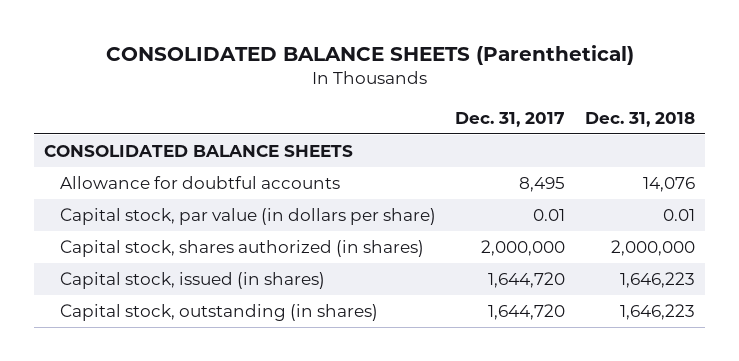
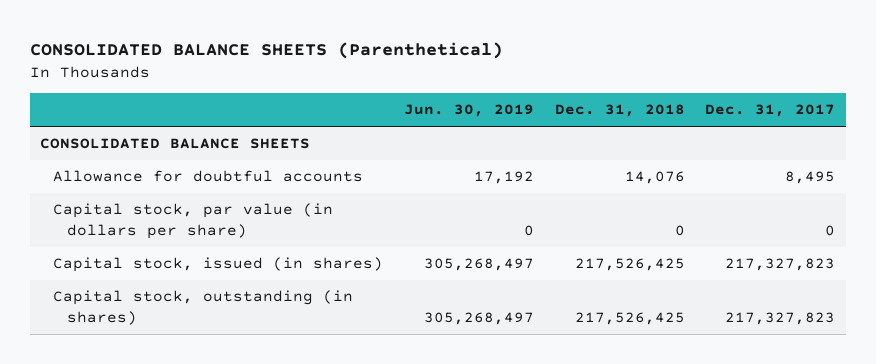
none -> [404,104,535,118] Jun. 30, 2019
[59,240,424,258] Capital stock, shares authorized (in shares) -> none
[533,209,566,222] 0.01 -> [825,225,836,237] 0
[662,209,695,222] 0.01 -> [674,225,685,237] 0
[488,272,566,289] 1,644,720 -> [725,258,836,272] 217,327,823
[619,272,695,289] 1,646,223 -> [574,258,685,272] 217,526,425
[488,304,566,321] 1,644,720 -> [725,312,836,326] 217,327,823
[619,304,695,321] 1,646,223 -> [574,312,685,326] 217,526,425

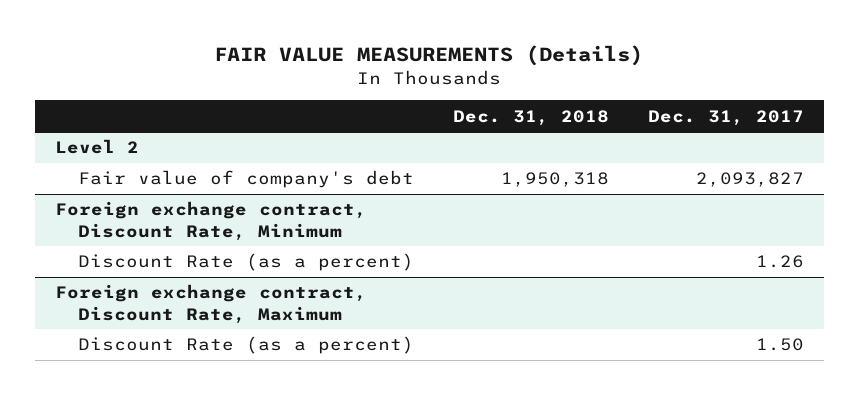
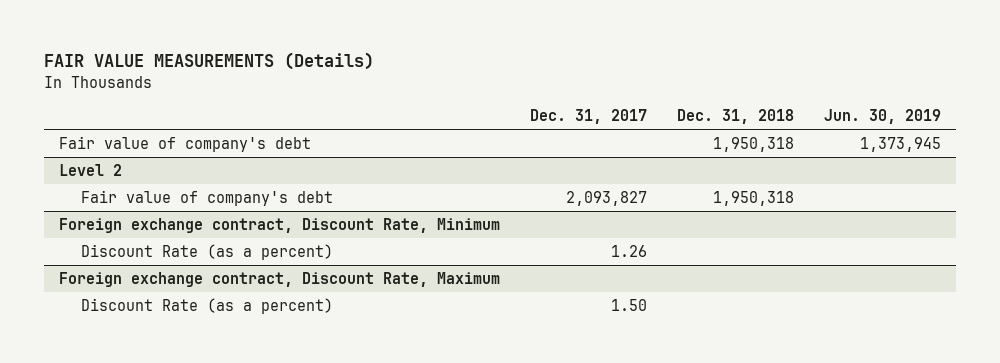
none -> [824,109,942,125] Jun. 30, 2019
none -> [59,135,312,152] Fair value of company's debt

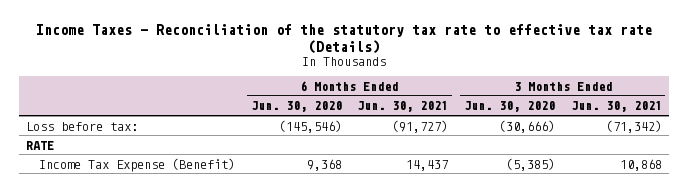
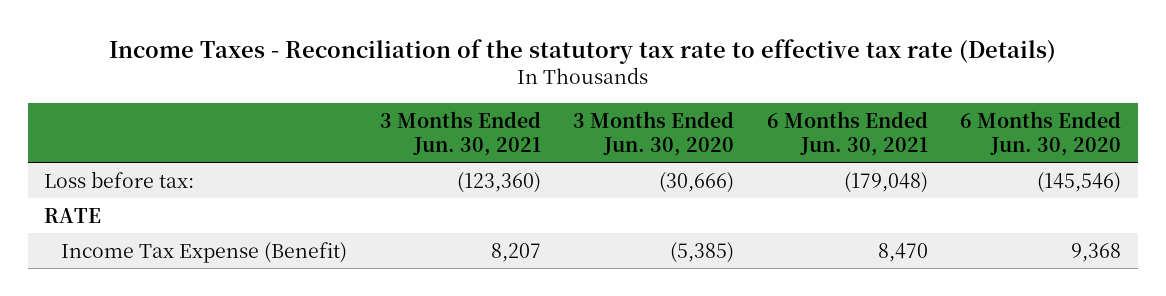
[392,119,449,133] (91,727) -> [843,171,928,193] (179,048)
[605,119,662,133] (71,342) -> [456,171,541,193] (123,360)
[406,159,449,171] 14,437 -> [877,242,928,262] 8,470
[619,158,662,171] 10,868 -> [490,242,541,262] 8,207

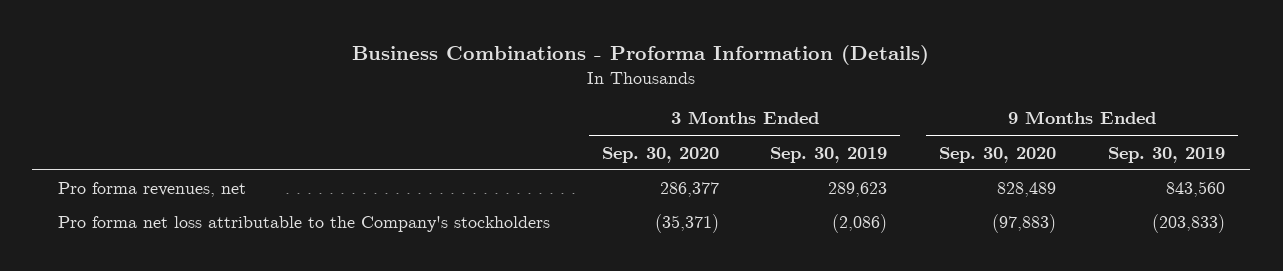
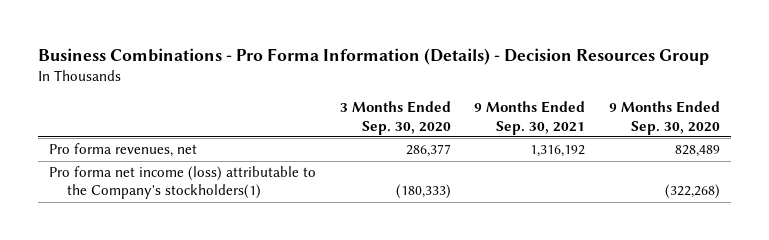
[352,44,930,65] Business Combinations - Proforma Information (Details) -> [37,47,709,65] Business Combinations - Pro Forma Information (Details) - Decision Resources Group
[770,146,888,163] Sep. 30, 2019 -> none
[1107,146,1225,163] Sep. 30, 2019 -> none
none -> [474,101,586,135] 9 Months Ended Sep. 30, 2021
[58,216,551,233] Pro forma net loss attributable to the Company's stockholders -> [49,166,317,200] Pro forma net income (loss) attributable to the Company's stockholders(1)
[654,214,719,234] (35,371) -> [395,184,451,200] (180,333)
[992,214,1057,234] (97,883) -> [664,184,720,200] (322,268)

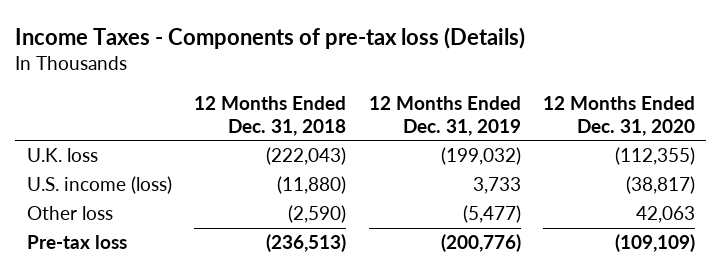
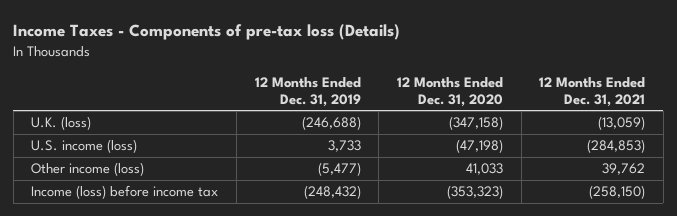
[194,95,347,136] 12 Months Ended Dec. 31, 2018 -> none
none -> [539,76,646,107] 12 Months Ended Dec. 31, 2021
[26,235,127,250] Pre-tax loss -> none
[26,148,98,163] U.K. loss -> [31,116,92,131] U.K. (loss)
[440,147,521,166] (199,032) -> [301,116,361,131] (246,688)
[615,147,696,166] (112,355) -> [448,116,503,131] (347,158)
[626,176,696,195] (38,817) -> [455,139,503,154] (47,198)
[26,206,113,221] Other loss -> [31,162,145,177] Other income (loss)
[636,206,696,224] 42,063 -> [465,163,503,176] 41,033
none -> [31,185,219,200] Income (loss) before income tax

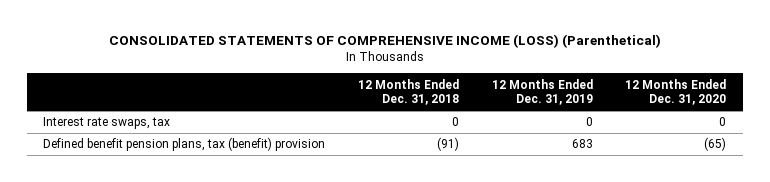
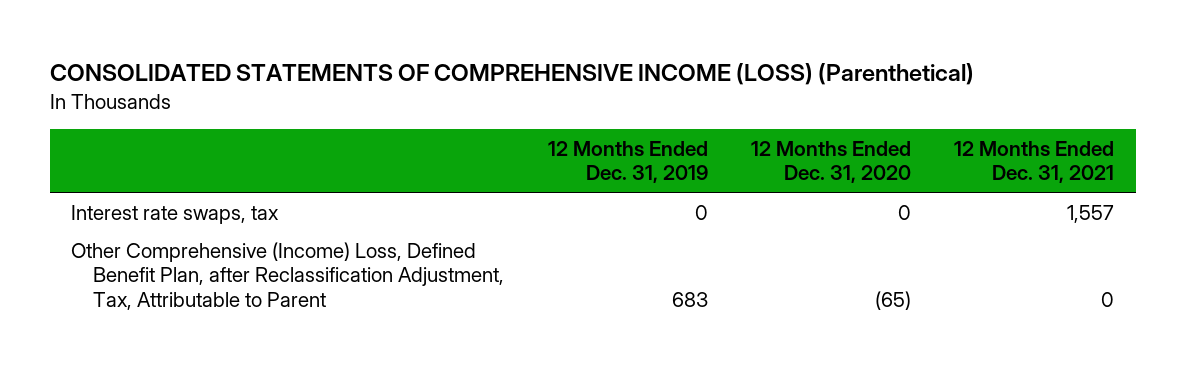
[358,78,460,106] 12 Months Ended Dec. 31, 2018 -> none
none -> [954,140,1115,184] 12 Months Ended Dec. 31, 2021
[43,137,326,152] Defined benefit pension plans, tax (benefit) provision -> [71,241,505,310] Other Comprehensive (Income) Loss, Defined Benefit Plan, after Reclassification Adjustment, Tax, Attributable to Parent

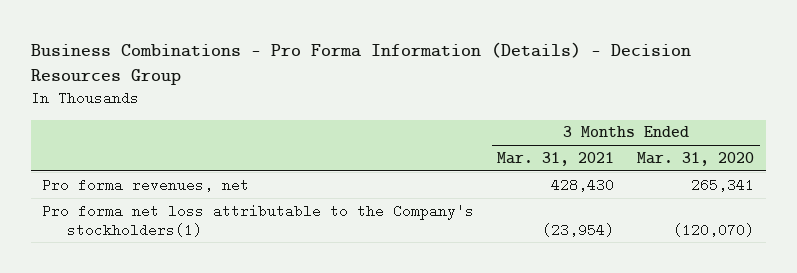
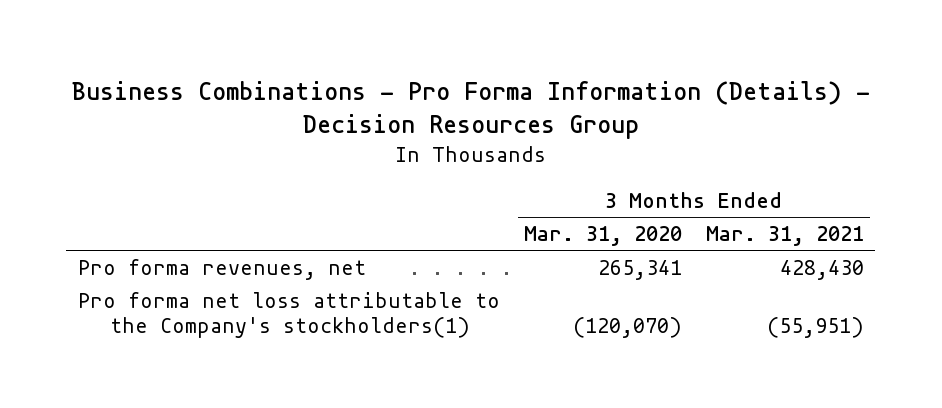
[542,222,615,237] (23,954) -> [766,317,864,339] (55,951)

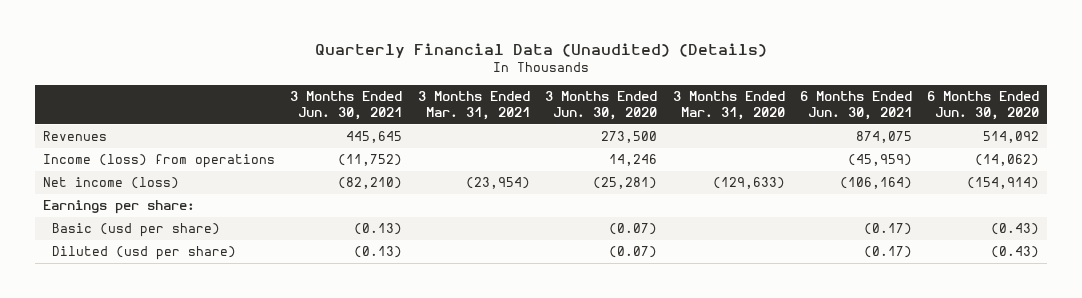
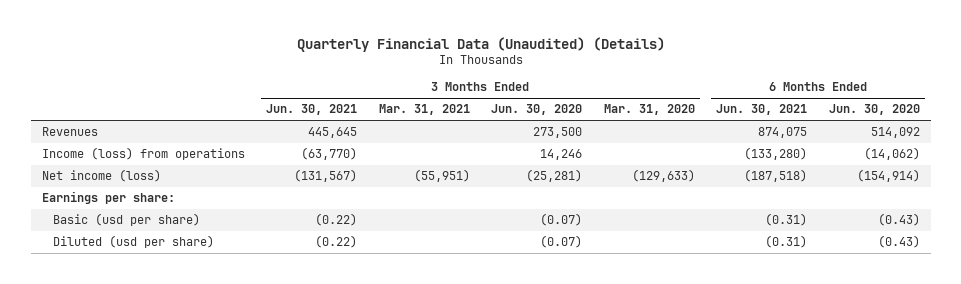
[338,154,403,167] (11,752) -> [301,147,358,161] (63,770)
[848,154,913,167] (45,959) -> [744,147,808,161] (133,280)
[338,177,403,190] (82,210) -> [294,169,358,183] (131,567)
[465,177,530,190] (23,954) -> [413,169,470,183] (55,951)
[840,177,913,190] (106,164) -> [744,169,808,183] (187,518)
[354,223,403,236] (0.13) -> [315,213,358,227] (0.22)
[864,223,913,236] (0.17) -> [765,213,808,227] (0.31)
[354,246,403,259] (0.13) -> [315,235,358,249] (0.22)
[864,246,913,259] (0.17) -> [765,235,808,249] (0.31)

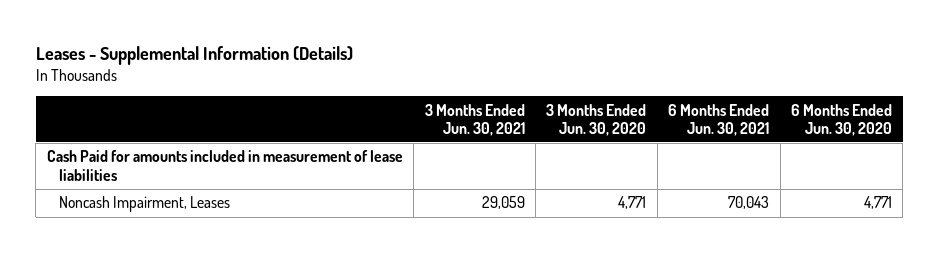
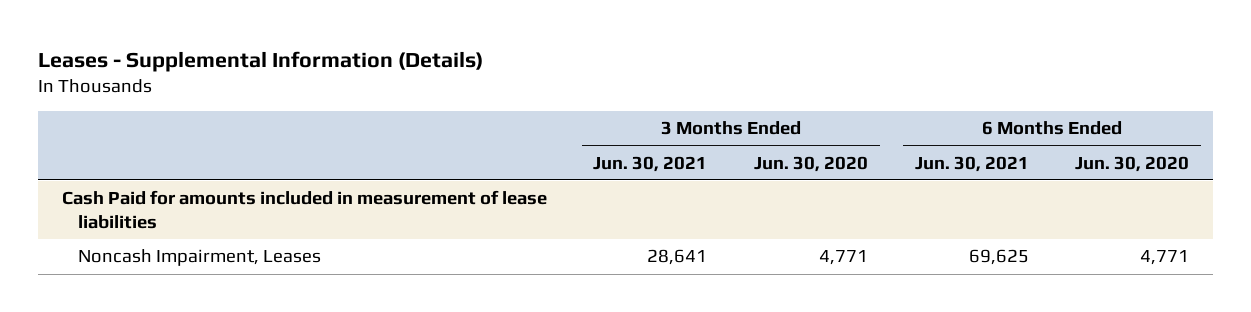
[481,196,525,210] 29,059 -> [647,249,708,266] 28,641
[728,196,770,210] 70,043 -> [968,249,1029,266] 69,625

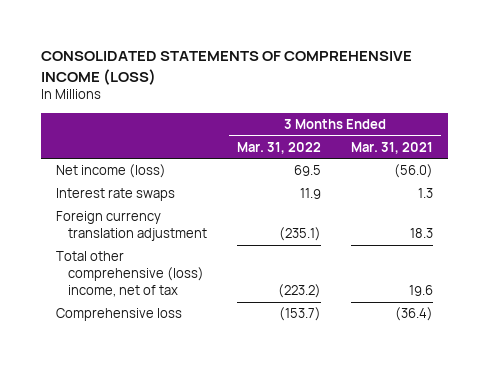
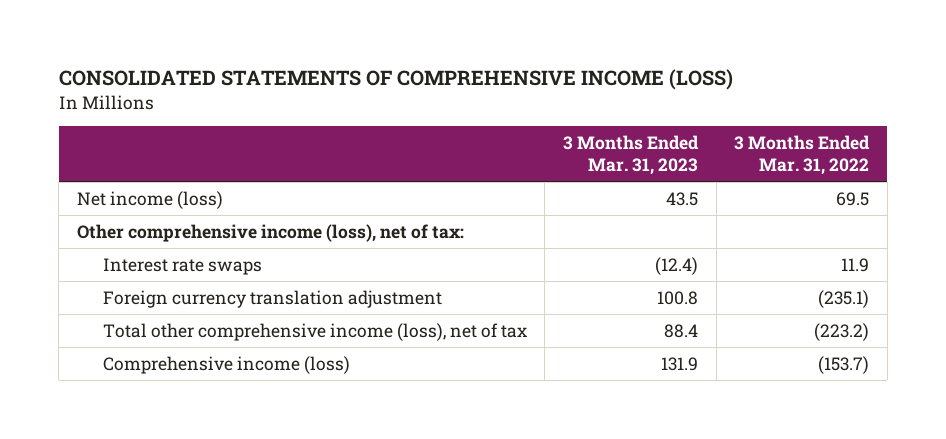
[351,141,434,154] Mar. 31, 2021 -> none
none -> [563,134,700,175] 3 Months Ended Mar. 31, 2023
none -> [76,223,464,242] Other comprehensive income (loss), net of tax:
[55,251,204,297] Total other comprehensive (loss) income, net of tax -> [102,322,527,341] Total other comprehensive income (loss), net of tax
[55,308,182,322] Comprehensive loss -> [102,355,350,374] Comprehensive income (loss)

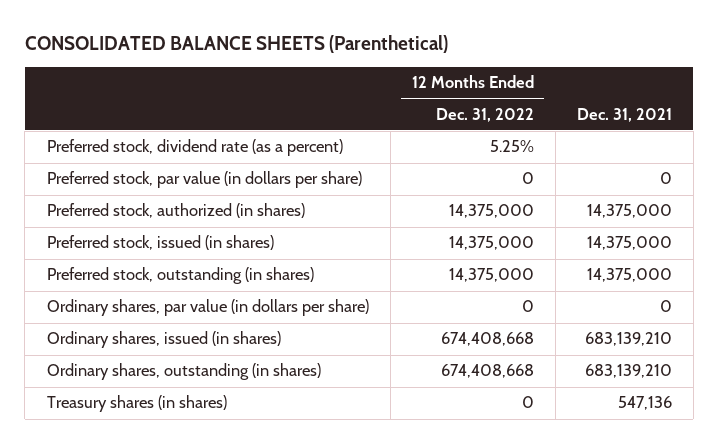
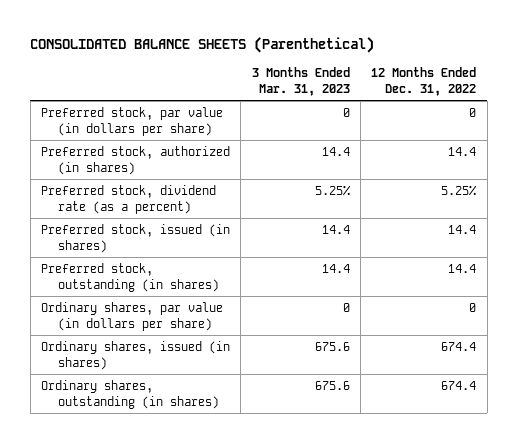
[576,107,672,122] Dec. 31, 2021 -> none
none -> [251,67,350,96] 3 Months Ended Mar. 31, 2023
[448,204,534,219] 14,375,000 -> [448,146,477,156] 14.4
[46,139,343,157] Preferred stock, dividend rate (as a percent) -> [41,184,217,214] Preferred stock, dividend rate (as a percent)
[448,236,534,251] 14,375,000 -> [448,224,477,234] 14.4
[448,268,534,283] 14,375,000 -> [448,263,477,273] 14.4
[46,395,227,413] Treasury shares (in shares) -> none
[440,332,534,347] 674,408,668 -> [441,341,477,351] 674.4
[440,364,534,379] 674,408,668 -> [441,380,477,390] 674.4

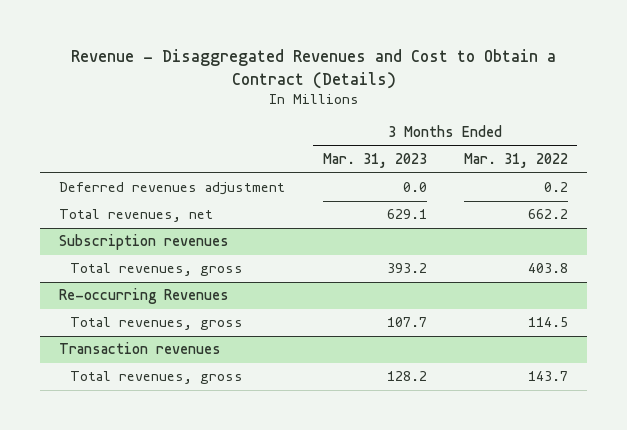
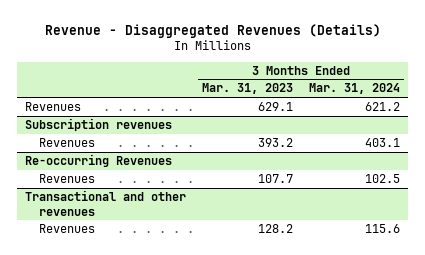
[70,49,556,89] Revenue - Disaggregated Revenues and Cost to Obtain a Contract (Details) -> [44,23,381,38] Revenue - Disaggregated Revenues (Details)
[464,152,569,168] Mar. 31, 2022 -> none
none -> [308,83,400,95] Mar. 31, 2024
[58,182,285,196] Deferred revenues adjustment -> none
[58,209,213,223] Total revenues, net -> [25,102,82,112] Revenues
[69,263,243,277] Total revenues, gross -> [39,138,96,148] Revenues
[69,317,243,331] Total revenues, gross -> [39,174,96,184] Revenues
[58,342,221,355] Transaction revenues -> [25,190,187,216] Transactional and other revenues
[69,371,243,385] Total revenues, gross -> [39,224,96,234] Revenues

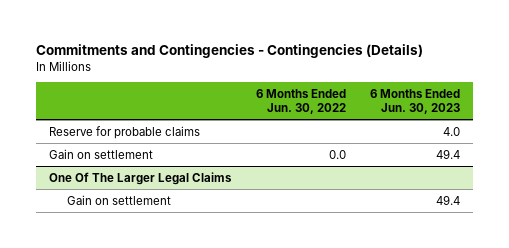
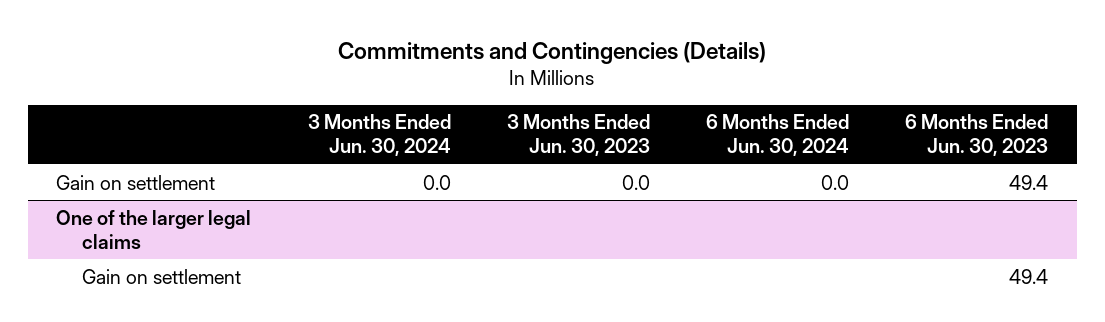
[36,43,424,58] Commitments and Contingencies - Contingencies (Details) -> [338,41,767,64] Commitments and Contingencies (Details)
[255,88,346,115] 6 Months Ended Jun. 30, 2022 -> none
none -> [307,114,451,157] 3 Months Ended Jun. 30, 2024
none -> [506,114,650,157] 3 Months Ended Jun. 30, 2023
none -> [706,114,850,157] 6 Months Ended Jun. 30, 2024
[48,125,200,139] Reserve for probable claims -> none
[48,171,232,185] One Of The Larger Legal Claims -> [56,209,252,249] One of the larger legal claims

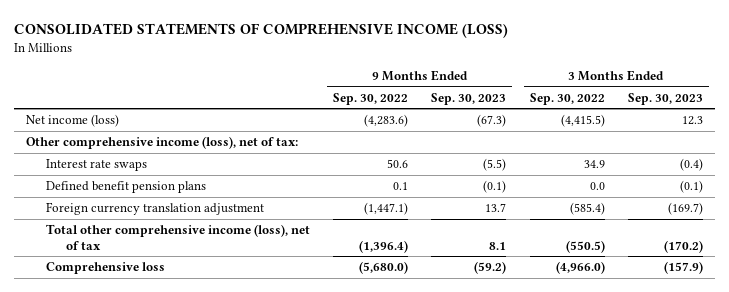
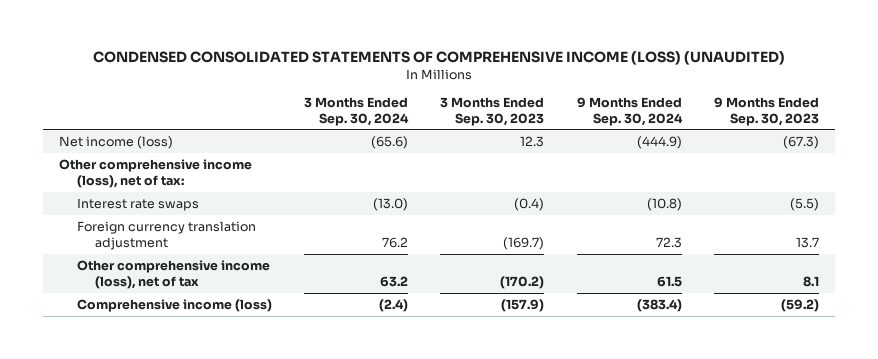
[13,23,508,39] CONSOLIDATED STATEMENTS OF COMPREHENSIVE INCOME (LOSS) -> [92,50,785,65] CONDENSED CONSOLIDATED STATEMENTS OF COMPREHENSIVE INCOME (LOSS) (UNAUDITED)
[332,92,408,105] Sep. 30, 2022 -> none
[529,92,605,105] Sep. 30, 2022 -> none
none -> [304,96,410,126] 3 Months Ended Sep. 30, 2024
none -> [576,96,683,126] 9 Months Ended Sep. 30, 2024
[45,181,206,194] Defined benefit pension plans -> none
[45,224,310,250] Total other comprehensive income (loss), net of tax -> [76,259,270,289] Other comprehensive income (loss), net of tax
[45,262,165,275] Comprehensive loss -> [76,298,272,312] Comprehensive income (loss)

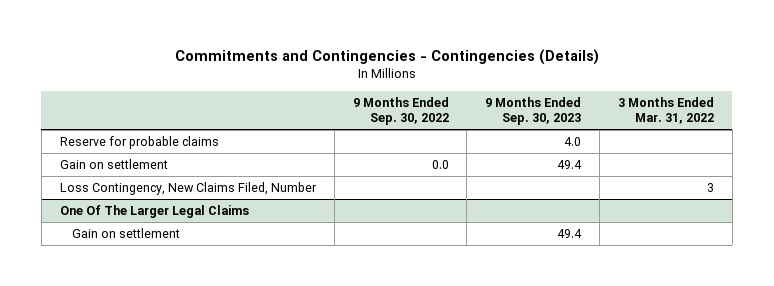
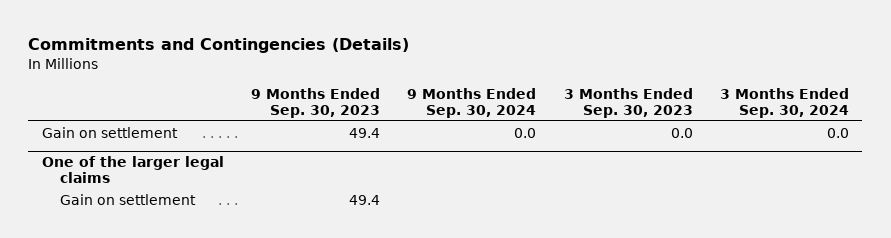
[174,48,599,65] Commitments and Contingencies - Contingencies (Details) -> [28,38,410,54] Commitments and Contingencies (Details)
[352,96,449,126] 9 Months Ended Sep. 30, 2022 -> none
[618,96,715,125] 3 Months Ended Mar. 31, 2022 -> none
none -> [407,87,537,119] 9 Months Ended Sep. 30, 2024
none -> [563,87,693,119] 3 Months Ended Sep. 30, 2023
none -> [719,87,849,119] 3 Months Ended Sep. 30, 2024
[59,135,219,149] Reserve for probable claims -> none
[59,181,317,195] Loss Contingency, New Claims Filed, Number -> none
[59,204,249,218] One Of The Larger Legal Claims -> [41,155,224,184] One of the larger legal claims

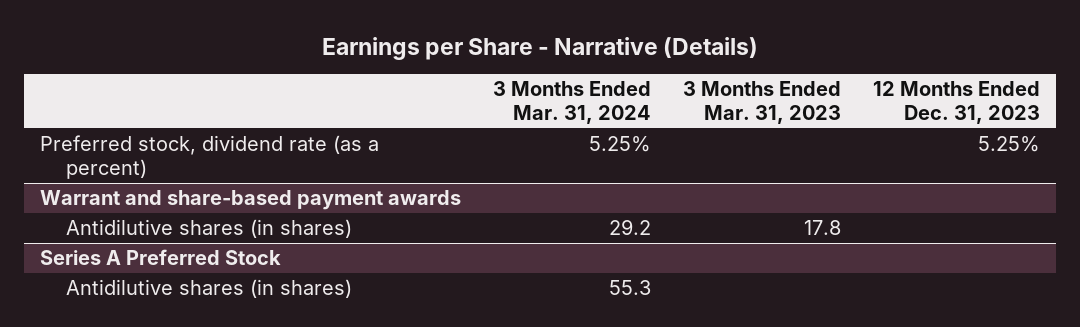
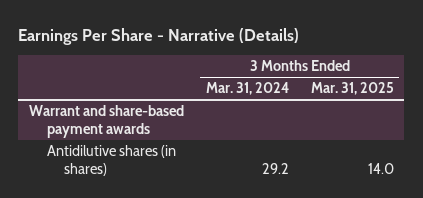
[322,36,759,60] Earnings per Share - Narrative (Details) -> [18,27,300,45] Earnings Per Share - Narrative (Details)
[683,81,842,125] 3 Months Ended Mar. 31, 2023 -> none
[873,81,1041,125] 12 Months Ended Dec. 31, 2023 -> none
none -> [310,82,394,96] Mar. 31, 2025
[39,134,379,180] Preferred stock, dividend rate (as a percent) -> none
[39,248,281,265] Series A Preferred Stock -> none
[65,278,352,298] Antidilutive shares (in shares) -> none

